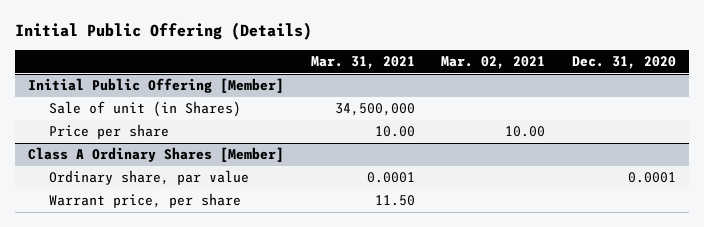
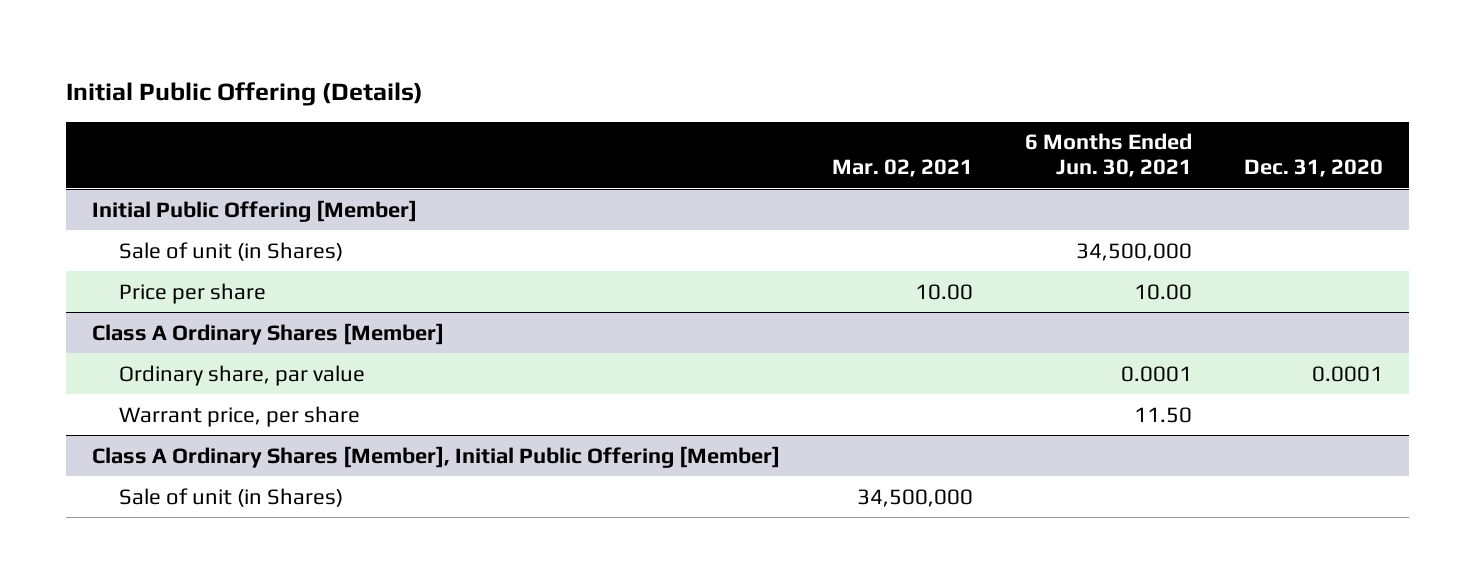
[310,56,415,70] Mar. 31, 2021 -> none
none -> [1024,133,1192,178] 6 Months Ended Jun. 30, 2021
none -> [91,445,780,468] Class A Ordinary Shares [Member], Initial Public Offering [Member]
none -> [119,487,344,507] Sale of unit (in Shares)

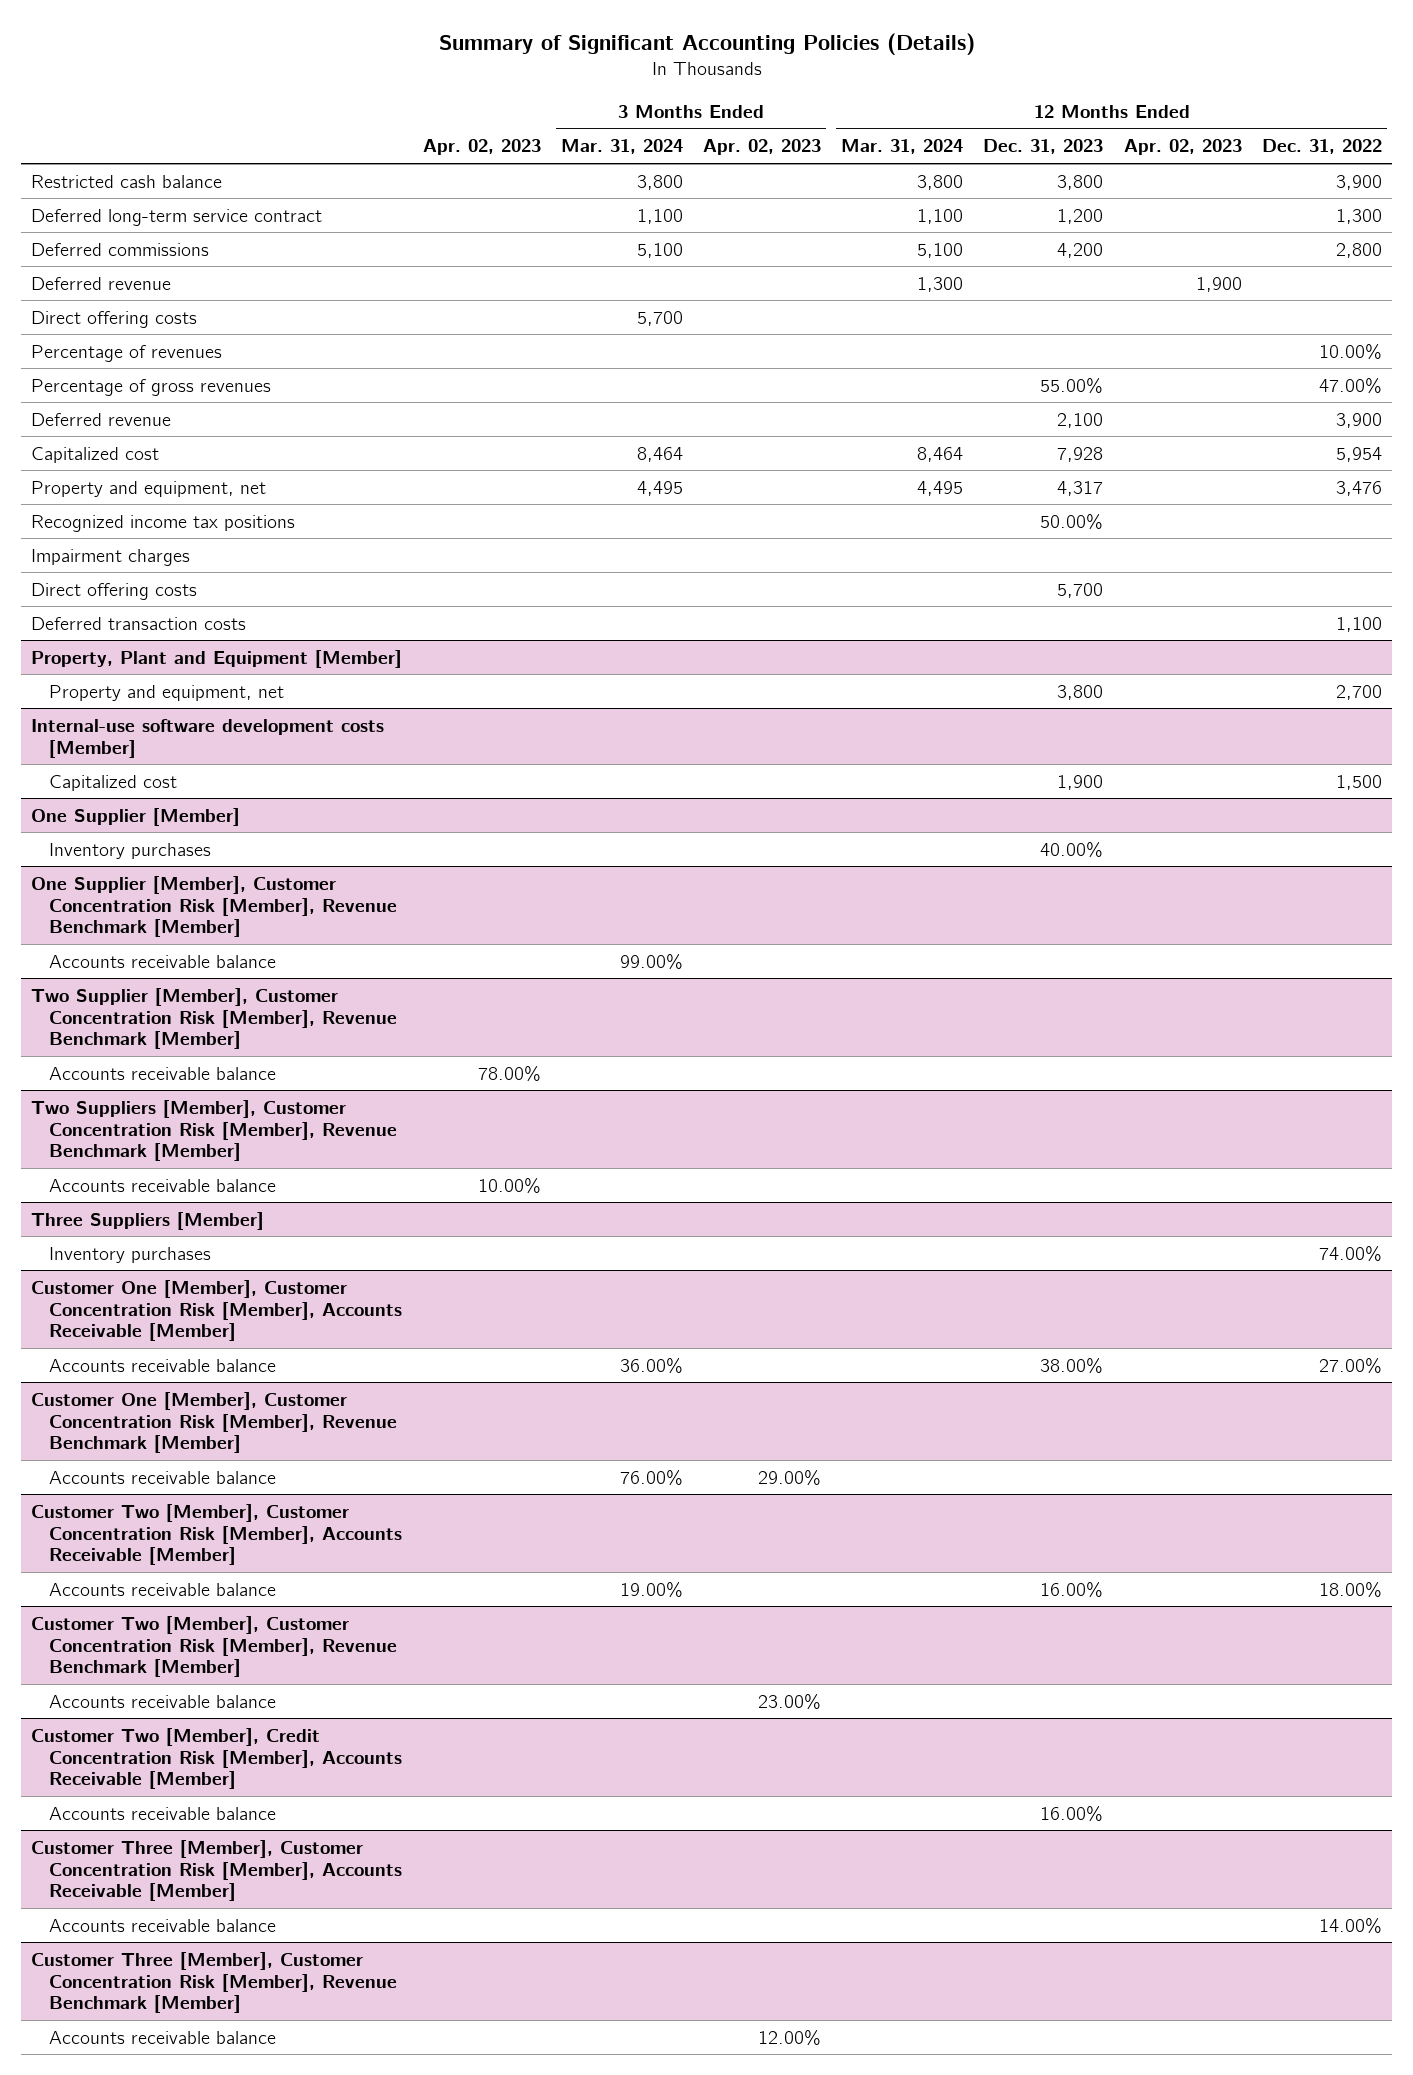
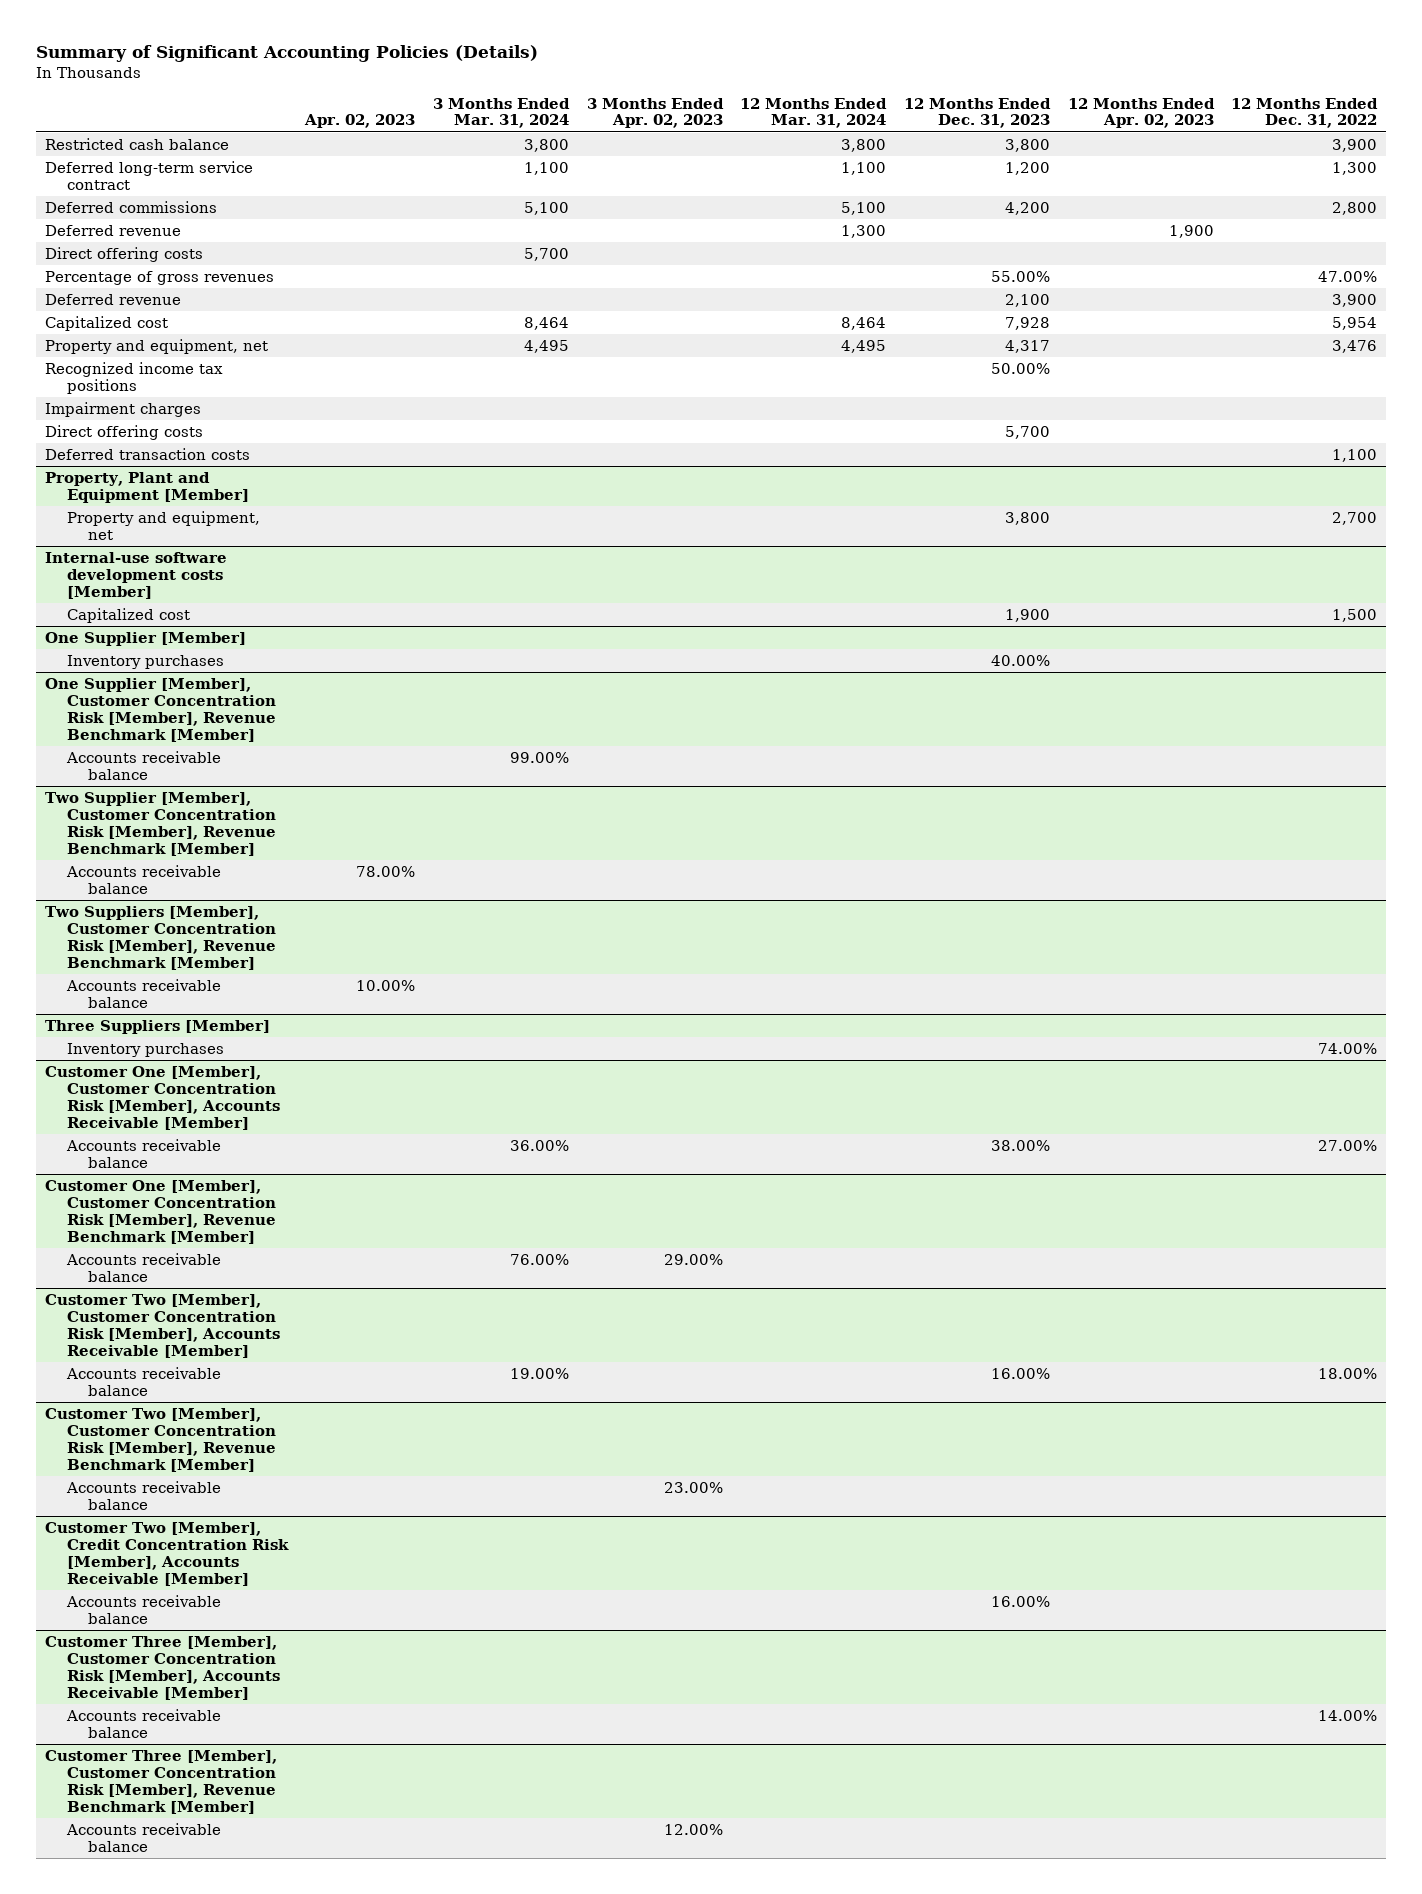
[31,344,223,362] Percentage of revenues -> none

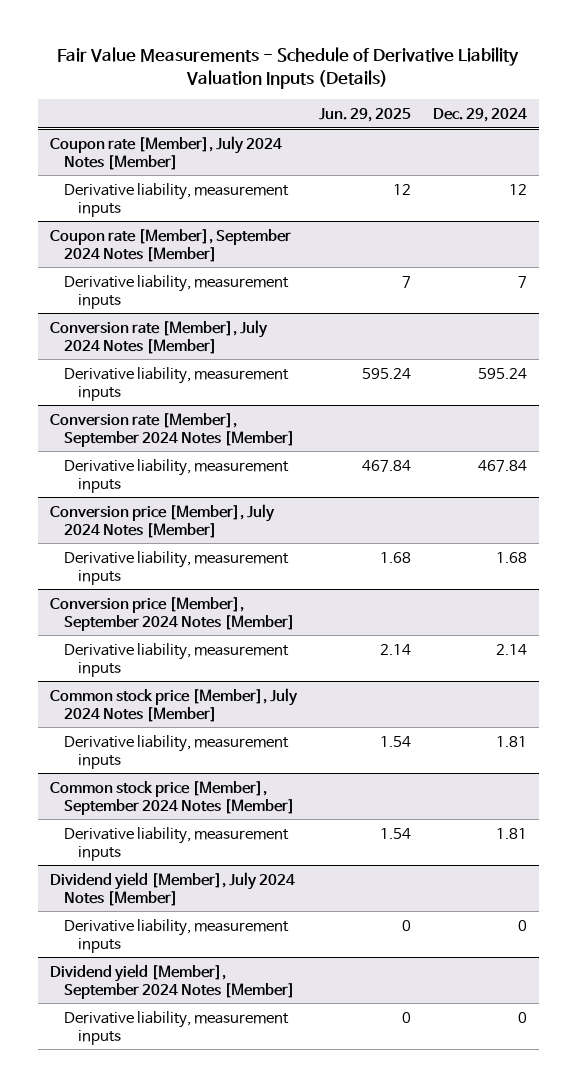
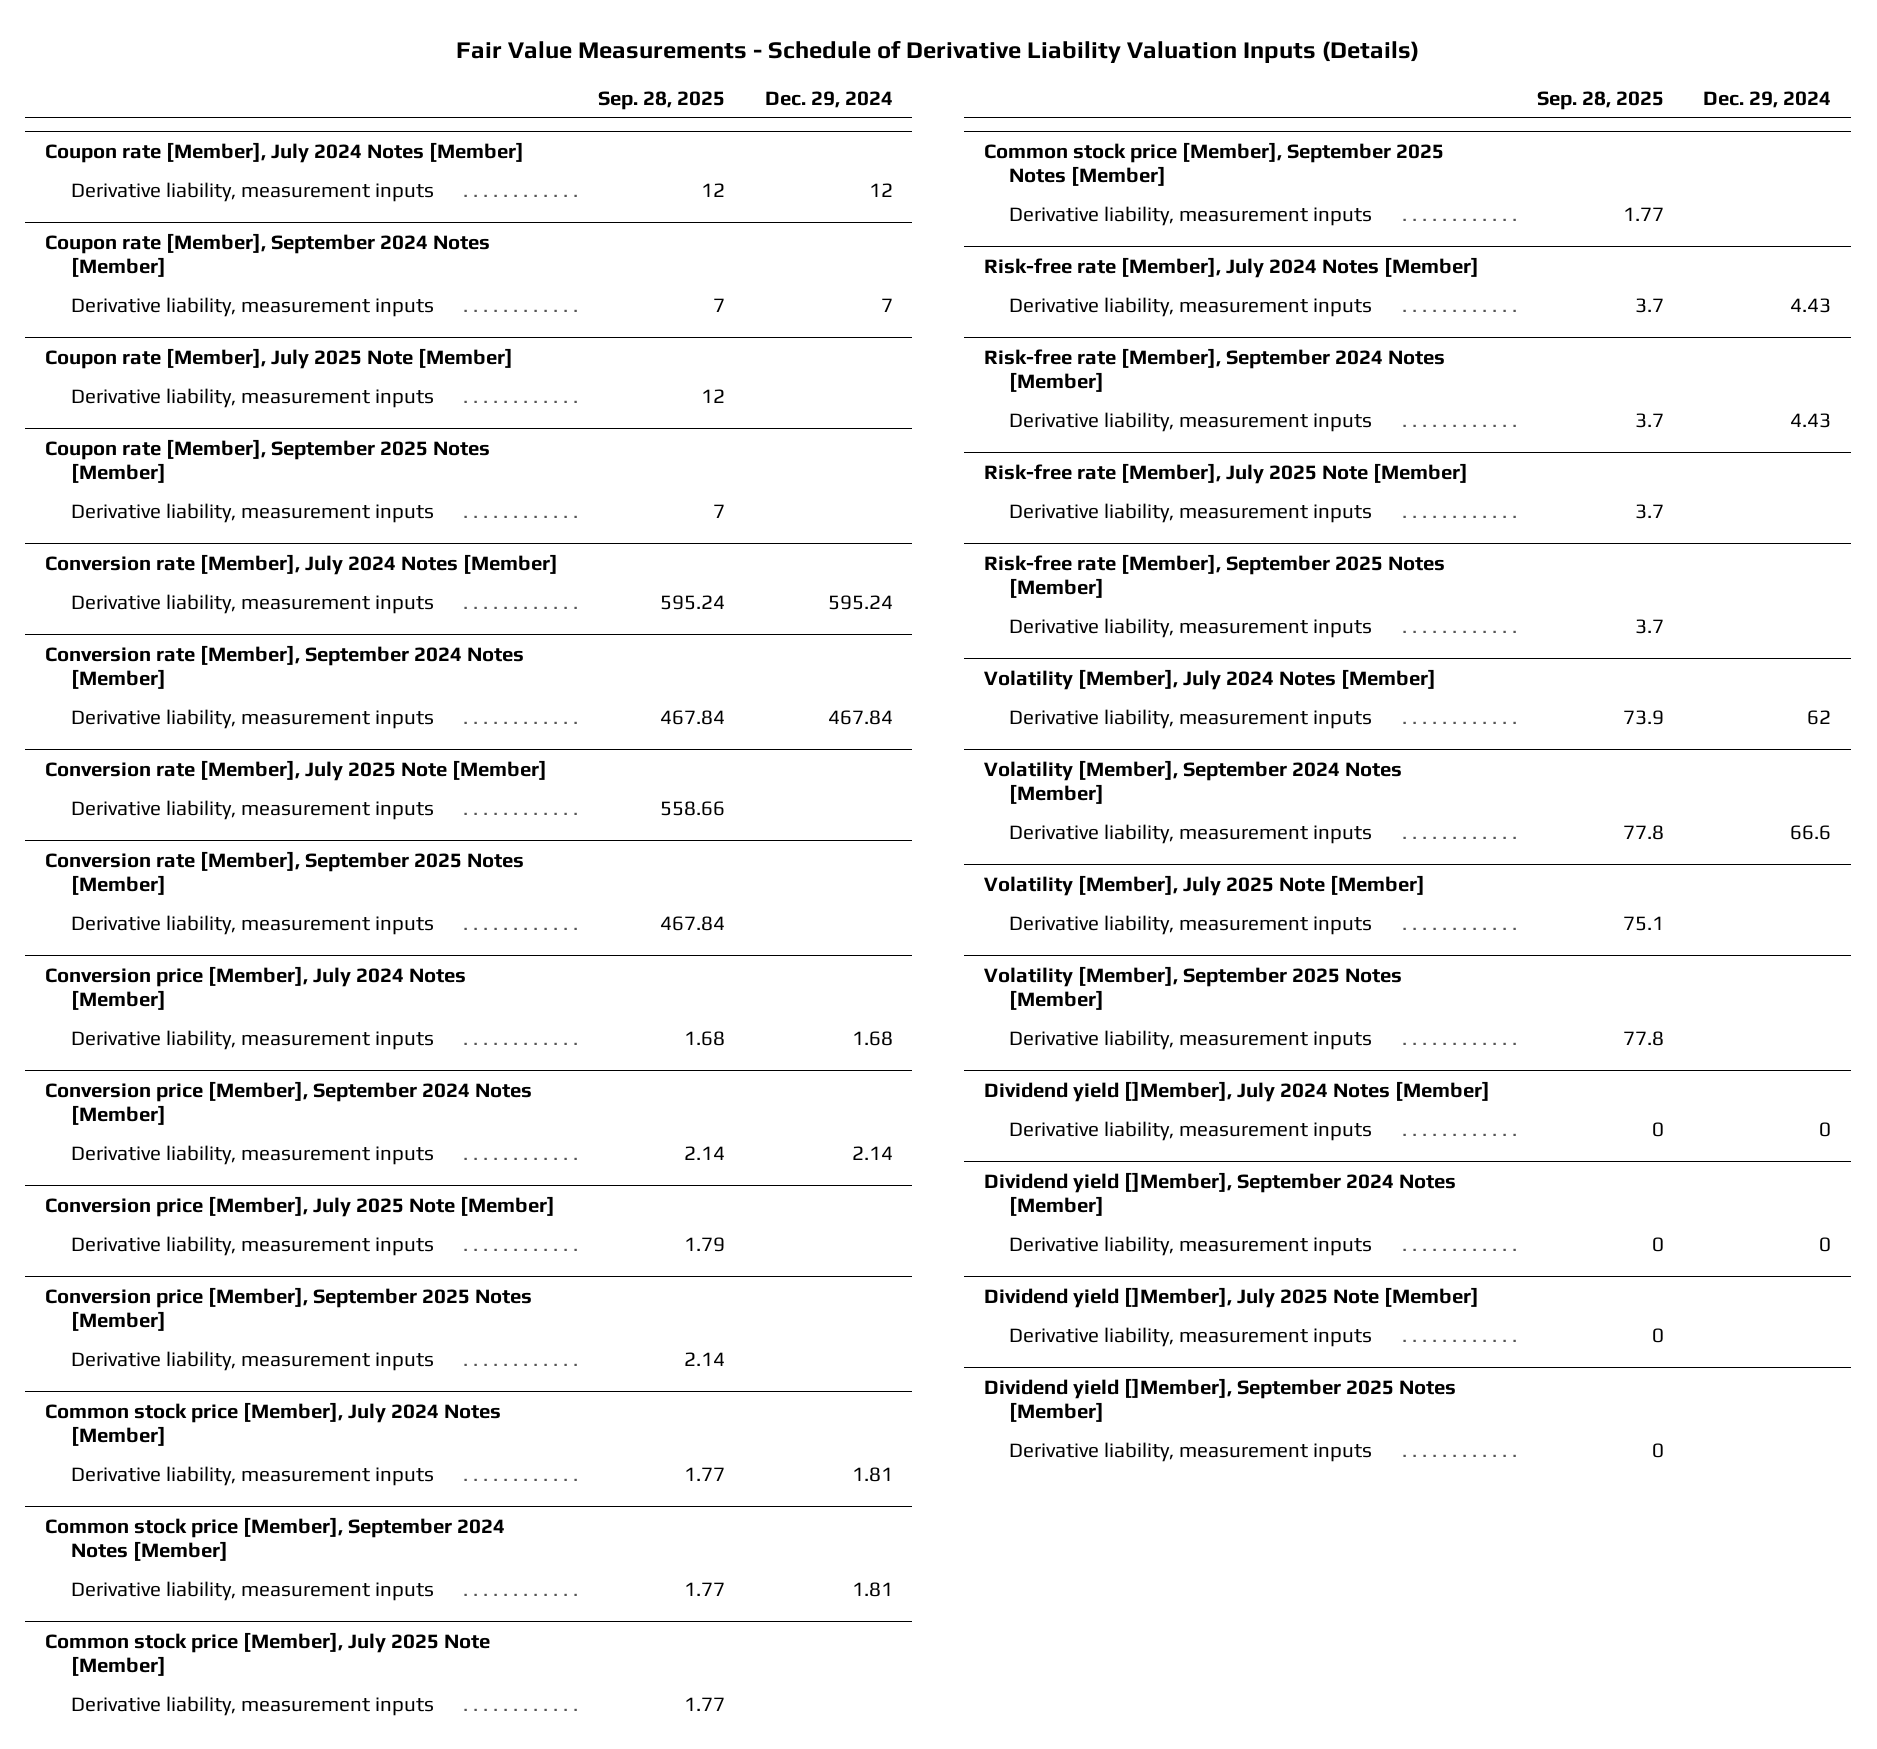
[318,107,411,122] Jun. 29, 2025 -> none
none -> [597,90,725,110] Sep. 28, 2025
none -> [45,347,514,369] Coupon rate [Member], July 2025 Note [Member]
none -> [70,388,434,409] Derivative liability, measurement inputs
none -> [45,438,491,483] Coupon rate [Member], September 2025 Notes [Member]
none -> [70,503,434,524] Derivative liability, measurement inputs
none -> [45,759,548,781] Conversion rate [Member], July 2025 Note [Member]
none -> [70,800,434,821] Derivative liability, measurement inputs
none -> [45,850,525,895] Conversion rate [Member], September 2025 Notes [Member]
none -> [70,915,434,936] Derivative liability, measurement inputs
none -> [45,1195,556,1217] Conversion price [Member], July 2025 Note [Member]
none -> [70,1236,434,1257] Derivative liability, measurement inputs
none -> [45,1286,533,1331] Conversion price [Member], September 2025 Notes [Member]
none -> [70,1351,434,1372] Derivative liability, measurement inputs
none -> [45,1631,491,1676] Common stock price [Member], July 2025 Note [Member]
none -> [70,1696,434,1717] Derivative liability, measurement inputs
none -> [984,141,1445,186] Common stock price [Member], September 2025 Notes [Member]
none -> [1009,206,1373,227] Derivative liability, measurement inputs
none -> [984,256,1480,278] Risk-free rate [Member], July 2024 Notes [Member]
none -> [1009,297,1373,318] Derivative liability, measurement inputs
none -> [984,347,1446,392] Risk-free rate [Member], September 2024 Notes [Member]
none -> [1009,412,1373,433] Derivative liability, measurement inputs
none -> [984,462,1469,484] Risk-free rate [Member], July 2025 Note [Member]
none -> [1009,503,1373,524] Derivative liability, measurement inputs
none -> [984,553,1446,598] Risk-free rate [Member], September 2025 Notes [Member]
none -> [1009,618,1373,639] Derivative liability, measurement inputs
none -> [984,668,1437,690] Volatility [Member], July 2024 Notes [Member]
none -> [1009,709,1373,730] Derivative liability, measurement inputs
none -> [984,759,1403,804] Volatility [Member], September 2024 Notes [Member]
none -> [1009,824,1373,845] Derivative liability, measurement inputs
none -> [984,874,1426,896] Volatility [Member], July 2025 Note [Member]
none -> [1009,915,1373,936] Derivative liability, measurement inputs
none -> [984,965,1403,1010] Volatility [Member], September 2025 Notes [Member]
none -> [1009,1030,1373,1051] Derivative liability, measurement inputs
[49,871,295,906] Dividend yield [Member], July 2024 Notes [Member] -> [984,1080,1491,1102] Dividend yield []Member], July 2024 Notes [Member]
[49,963,295,999] Dividend yield [Member], September 2024 Notes [Member] -> [984,1171,1457,1216] Dividend yield []Member], September 2024 Notes [Member]
none -> [984,1286,1480,1308] Dividend yield []Member], July 2025 Note [Member]
none -> [1009,1327,1373,1348] Derivative liability, measurement inputs
none -> [984,1377,1457,1422] Dividend yield []Member], September 2025 Notes [Member]
none -> [1009,1442,1373,1463] Derivative liability, measurement inputs

